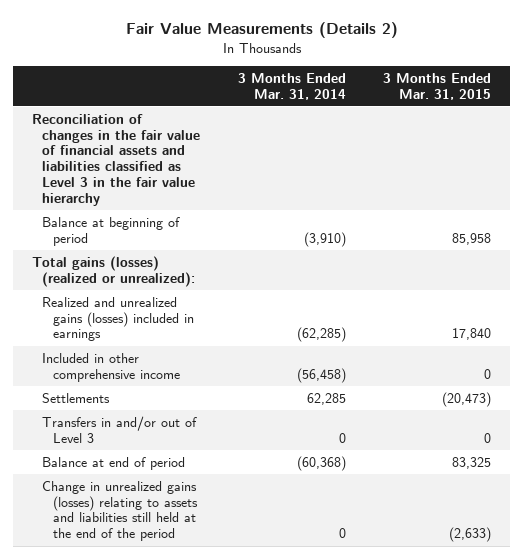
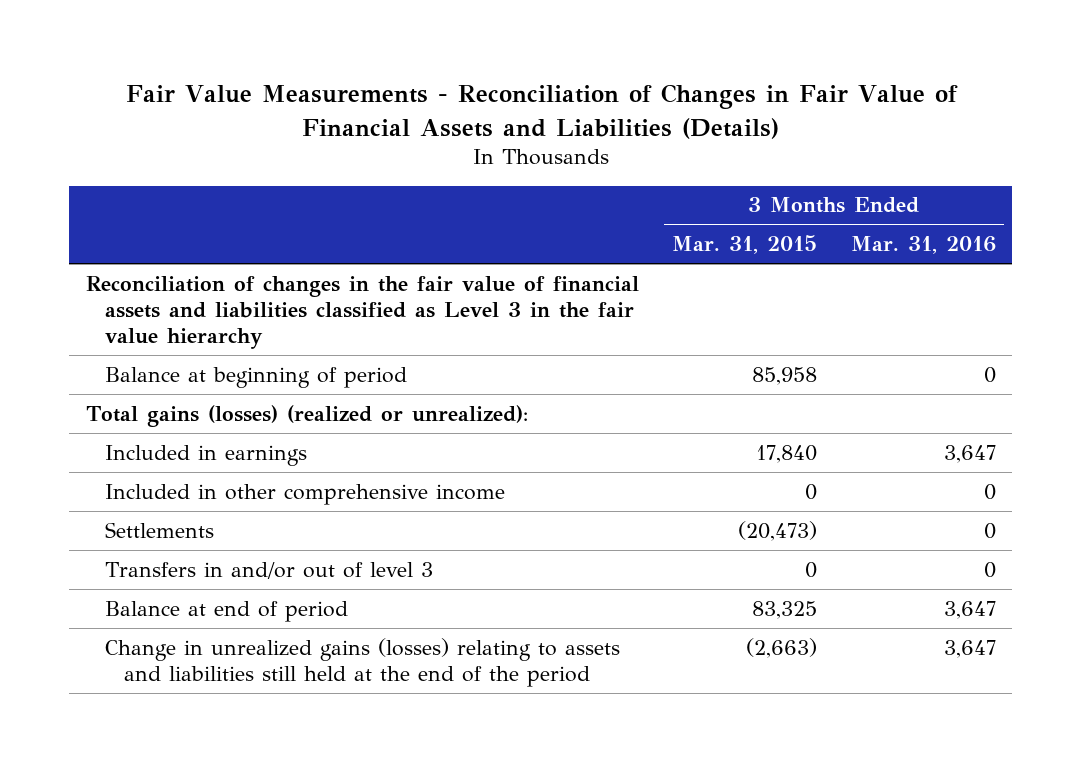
[125,22,398,39] Fair Value Measurements (Details 2) -> [125,84,958,139] Fair Value Measurements - Reconciliation of Changes in Fair Value of Financial Assets and Liabilities (Details)
[237,72,346,100] 3 Months Ended Mar. 31, 2014 -> none
none -> [850,236,996,255] Mar. 31, 2016
[42,296,194,342] Realized and unrealized gains (losses) included in earnings -> [104,444,307,466] Included in earnings
[42,415,198,443] Transfers in and/or out of Level 3 -> [104,561,433,579] Transfers in and/or out of level 3
[449,527,492,543] (2,633) -> [746,637,818,658] (2,663)

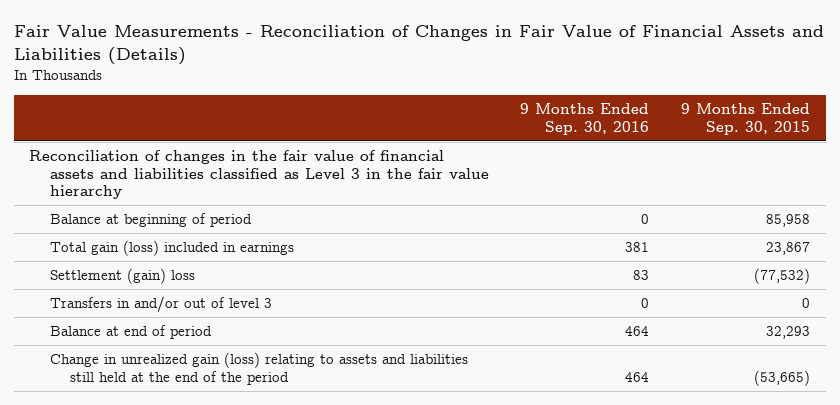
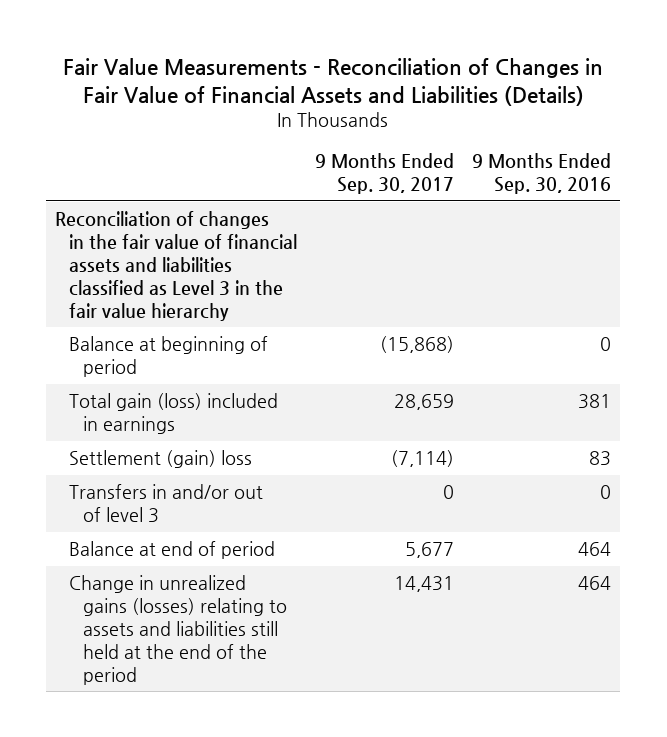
[681,103,811,135] 9 Months Ended Sep. 30, 2015 -> none
none -> [315,152,455,194] 9 Months Ended Sep. 30, 2017
[49,352,468,385] Change in unrealized gain (loss) relating to assets and liabilities still held at the end of the period -> [69,575,287,685] Change in unrealized gains (losses) relating to assets and liabilities still held at the end of the period

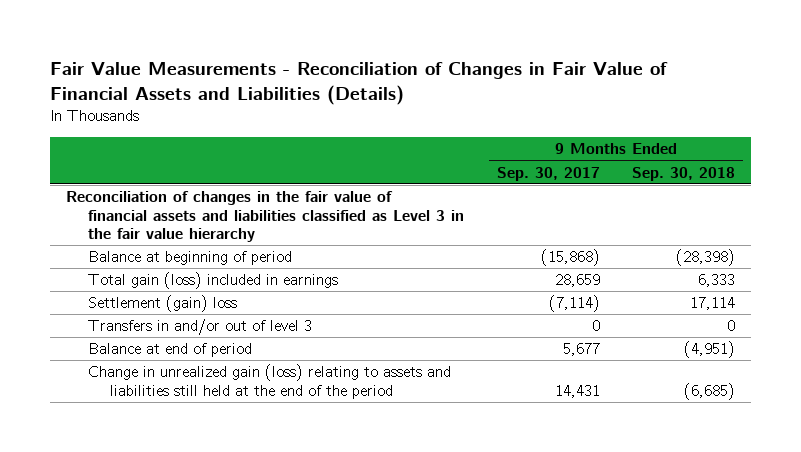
[472,152,612,194] 9 Months Ended Sep. 30, 2016 -> none
none -> [631,166,735,181] Sep. 30, 2018
[69,575,287,685] Change in unrealized gains (losses) relating to assets and liabilities still held at the end of the period -> [88,364,452,399] Change in unrealized gain (loss) relating to assets and liabilities still held at the end of the period

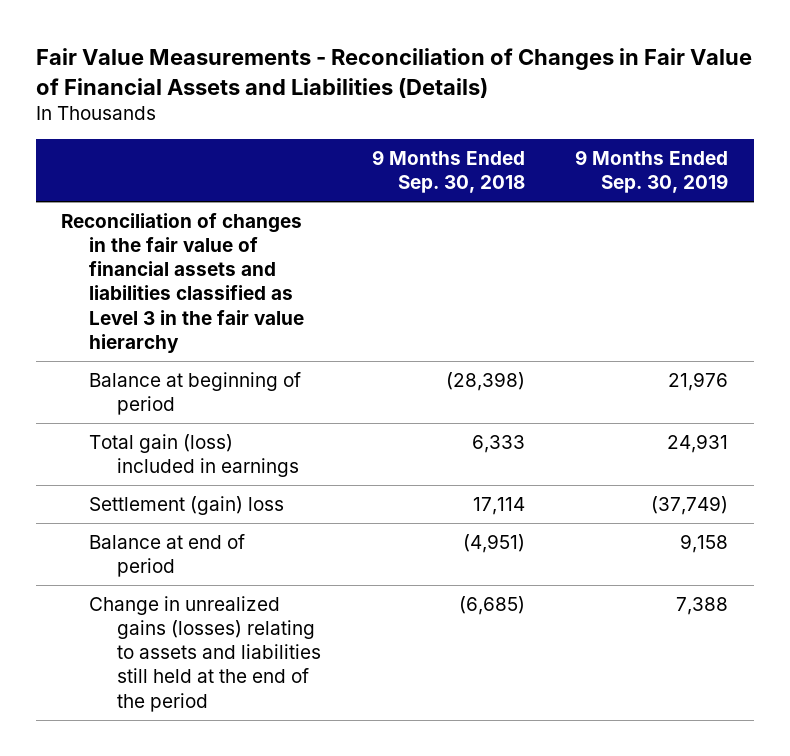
[496,166,600,181] Sep. 30, 2017 -> none
none -> [575,150,729,194] 9 Months Ended Sep. 30, 2019
[88,319,313,336] Transfers in and/or out of level 3 -> none
[88,364,452,399] Change in unrealized gain (loss) relating to assets and liabilities still held at the end of the period -> [89,595,322,712] Change in unrealized gains (losses) relating to assets and liabilities still held at the end of the period

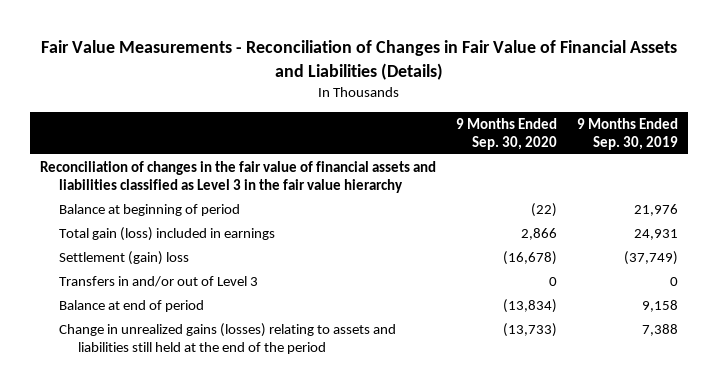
[371,150,525,194] 9 Months Ended Sep. 30, 2018 -> none
none -> [455,118,557,150] 9 Months Ended Sep. 30, 2020
none -> [58,275,258,287] Transfers in and/or out of Level 3

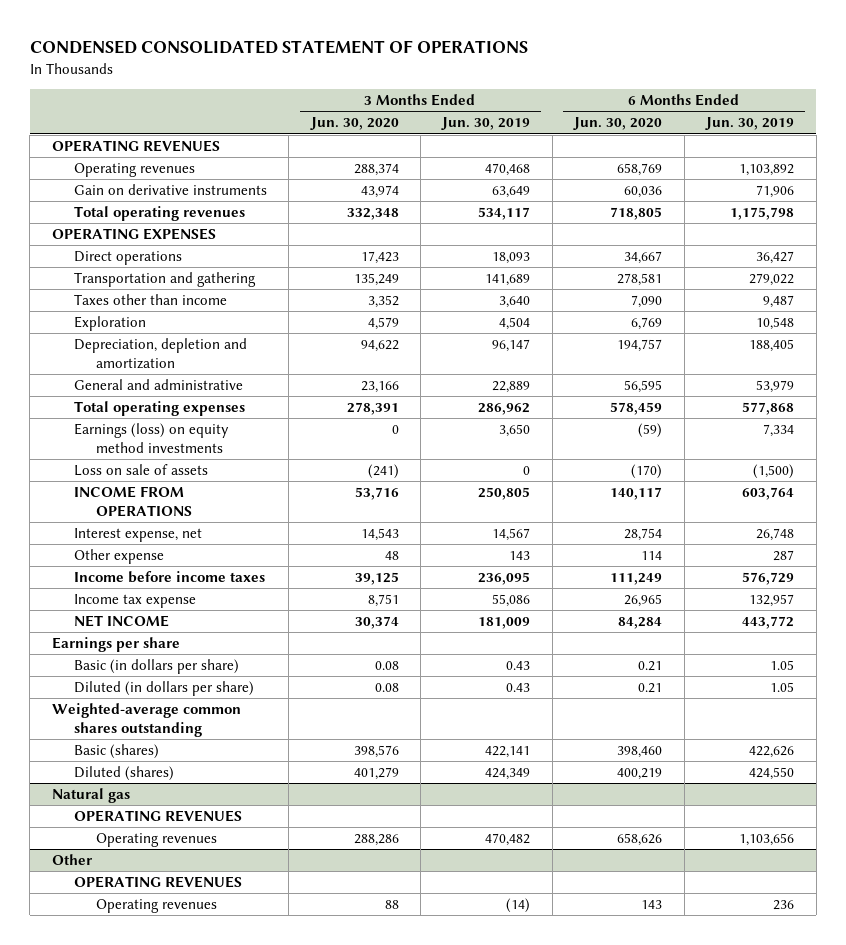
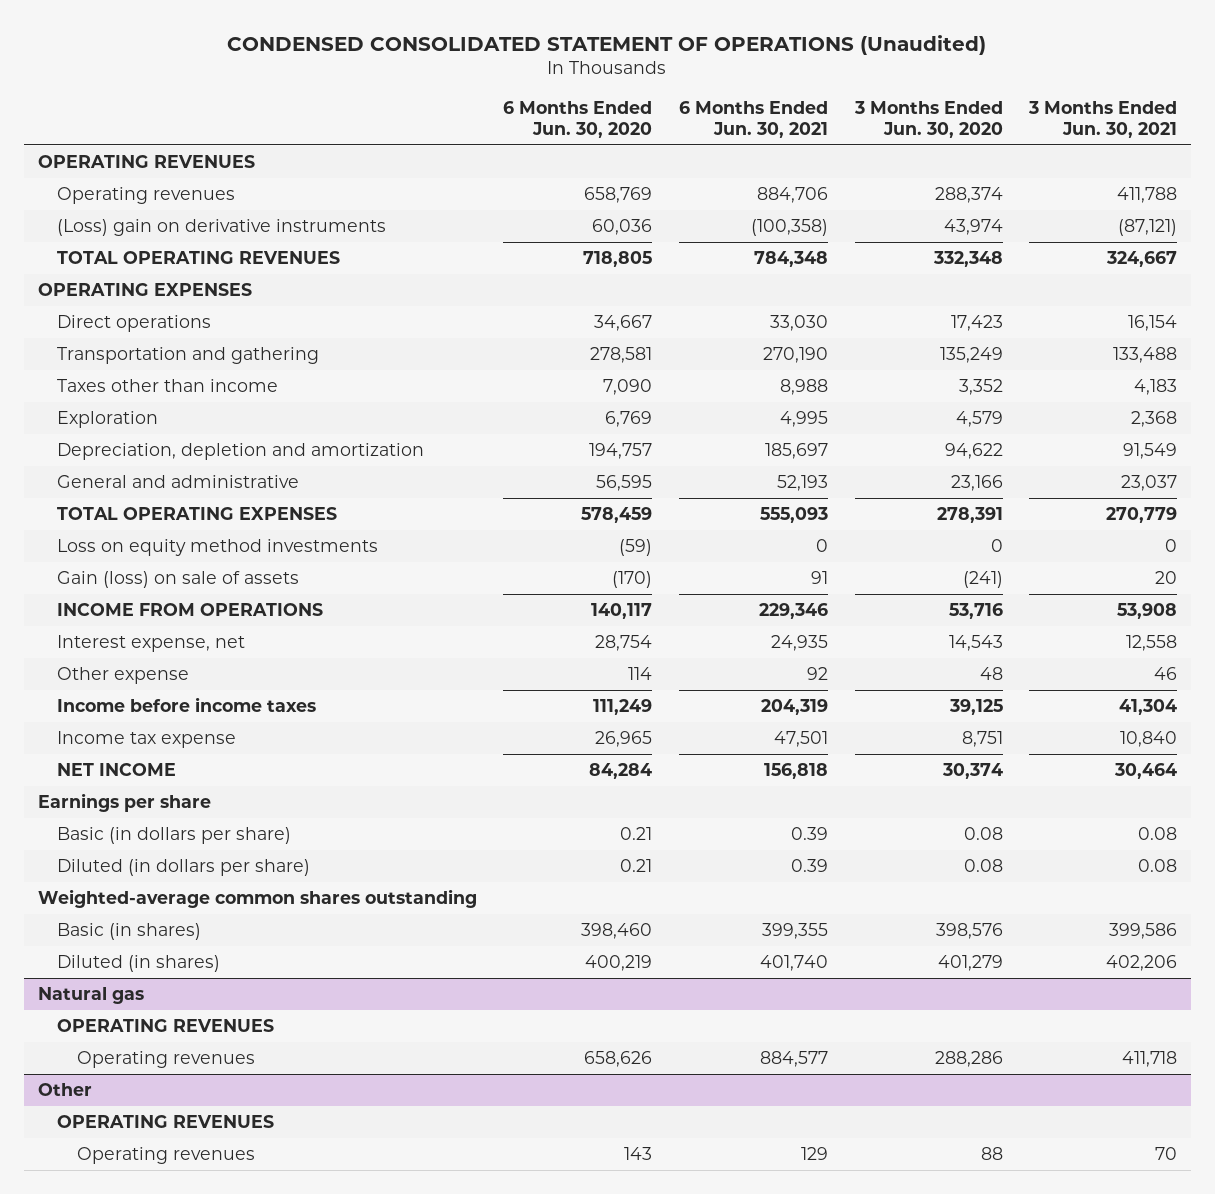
[29,40,528,55] CONDENSED CONSOLIDATED STATEMENT OF OPERATIONS -> [227,35,987,56] CONDENSED CONSOLIDATED STATEMENT OF OPERATIONS (Unaudited)
[441,117,531,131] Jun. 30, 2019 -> none
[705,117,795,131] Jun. 30, 2019 -> none
none -> [678,100,828,138] 6 Months Ended Jun. 30, 2021
none -> [1028,100,1178,138] 3 Months Ended Jun. 30, 2021
[73,184,267,196] Gain on derivative instruments -> [57,218,387,236] (Loss) gain on derivative instruments
[73,206,245,222] Total operating revenues -> [57,250,341,264] TOTAL OPERATING REVENUES
[73,401,245,417] Total operating expenses -> [57,506,338,520] TOTAL OPERATING EXPENSES
[73,423,229,453] Earnings (loss) on equity method investments -> [57,538,379,556] Loss on equity method investments
[73,464,208,477] Loss on sale of assets -> [57,570,300,588] Gain (loss) on sale of assets
[73,744,159,760] Basic (shares) -> [57,922,202,940] Basic (in shares)
[73,766,174,782] Diluted (shares) -> [57,954,221,972] Diluted (in shares)

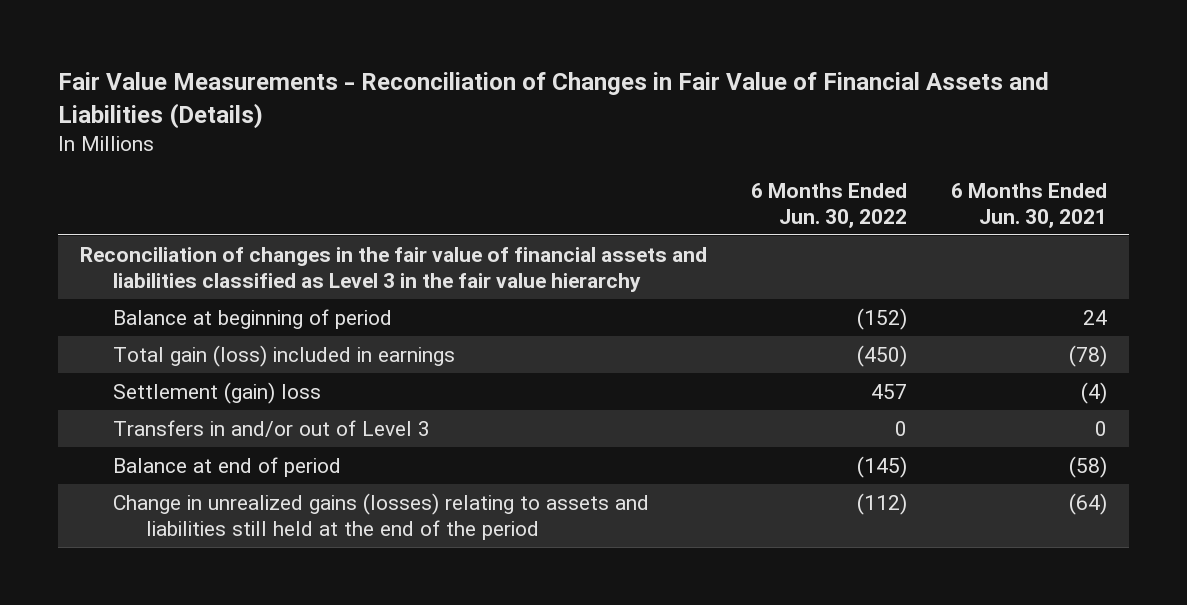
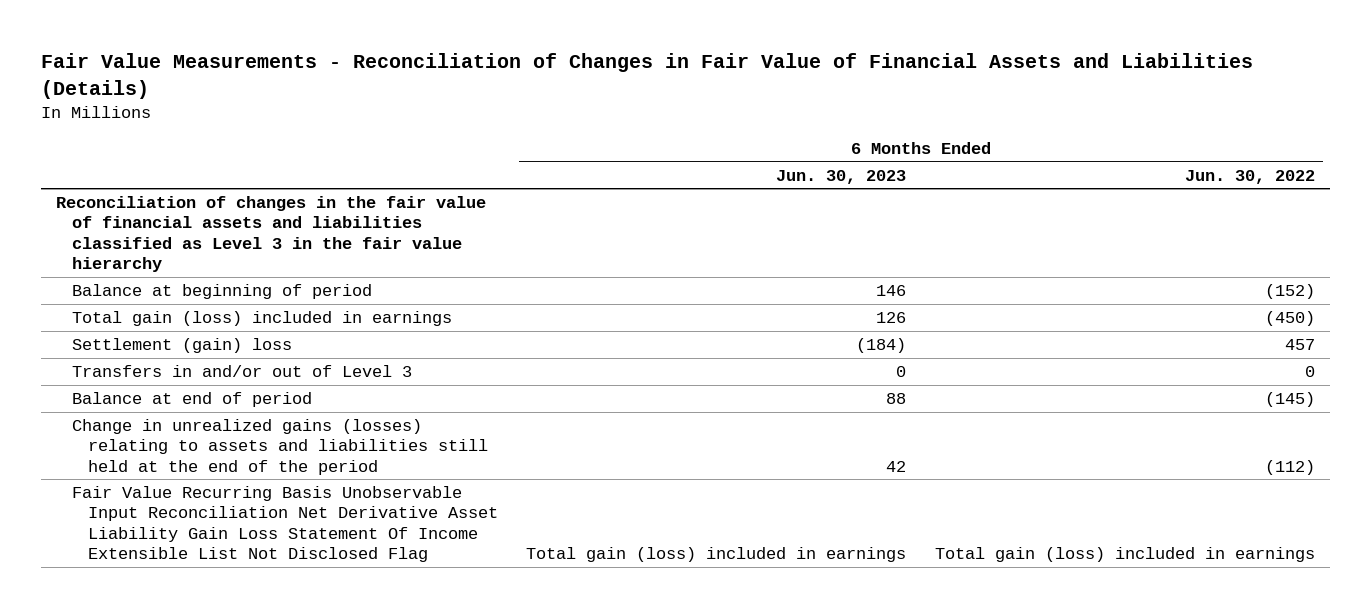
[951,183,1108,228] 6 Months Ended Jun. 30, 2021 -> none
none -> [776,169,907,184] Jun. 30, 2023
none -> [71,485,498,563] Fair Value Recurring Basis Unobservable Input Reconciliation Net Derivative Asset Liability Gain Loss Statement Of Income Extensible List Not Disclosed Flag

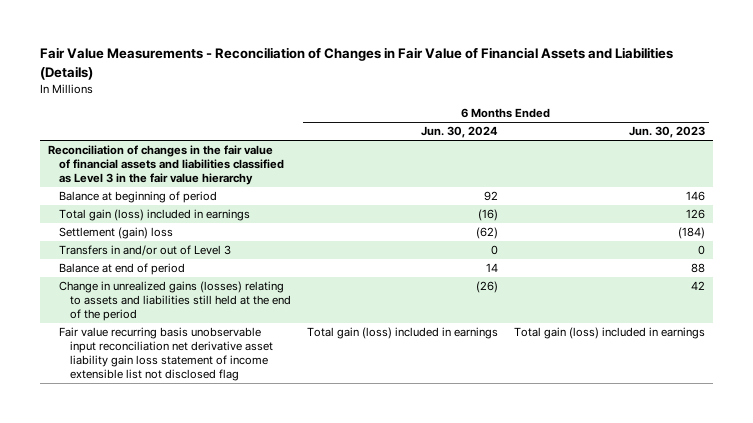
[1185,169,1316,184] Jun. 30, 2022 -> none
none -> [421,126,499,139] Jun. 30, 2024
[71,485,498,563] Fair Value Recurring Basis Unobservable Input Reconciliation Net Derivative Asset Liability Gain Loss Statement Of Income Extensible List Not Disclosed Flag -> [59,327,274,382] Fair value recurring basis unobservable input reconciliation net derivative asset liability gain loss statement of income extensible list not disclosed flag

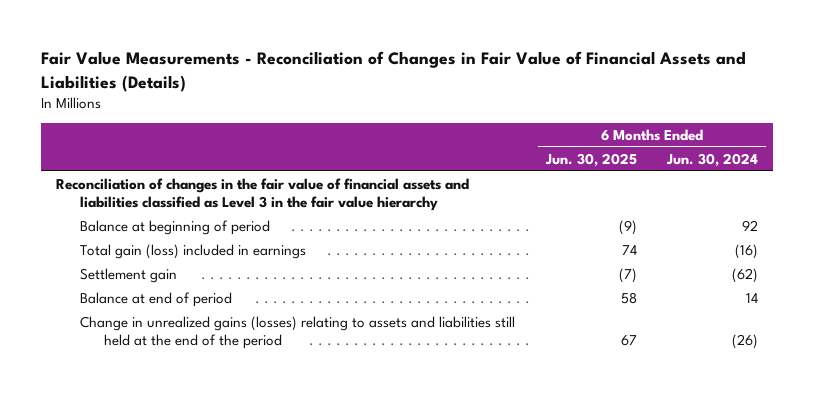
[629,126,706,139] Jun. 30, 2023 -> none
none -> [544,152,637,167] Jun. 30, 2025
[59,245,232,257] Transfers in and/or out of Level 3 -> none
[59,227,174,240] Settlement (gain) loss -> [80,267,178,283] Settlement gain
[59,327,274,382] Fair value recurring basis unobservable input reconciliation net derivative asset liability gain loss statement of income extensible list not disclosed flag -> none

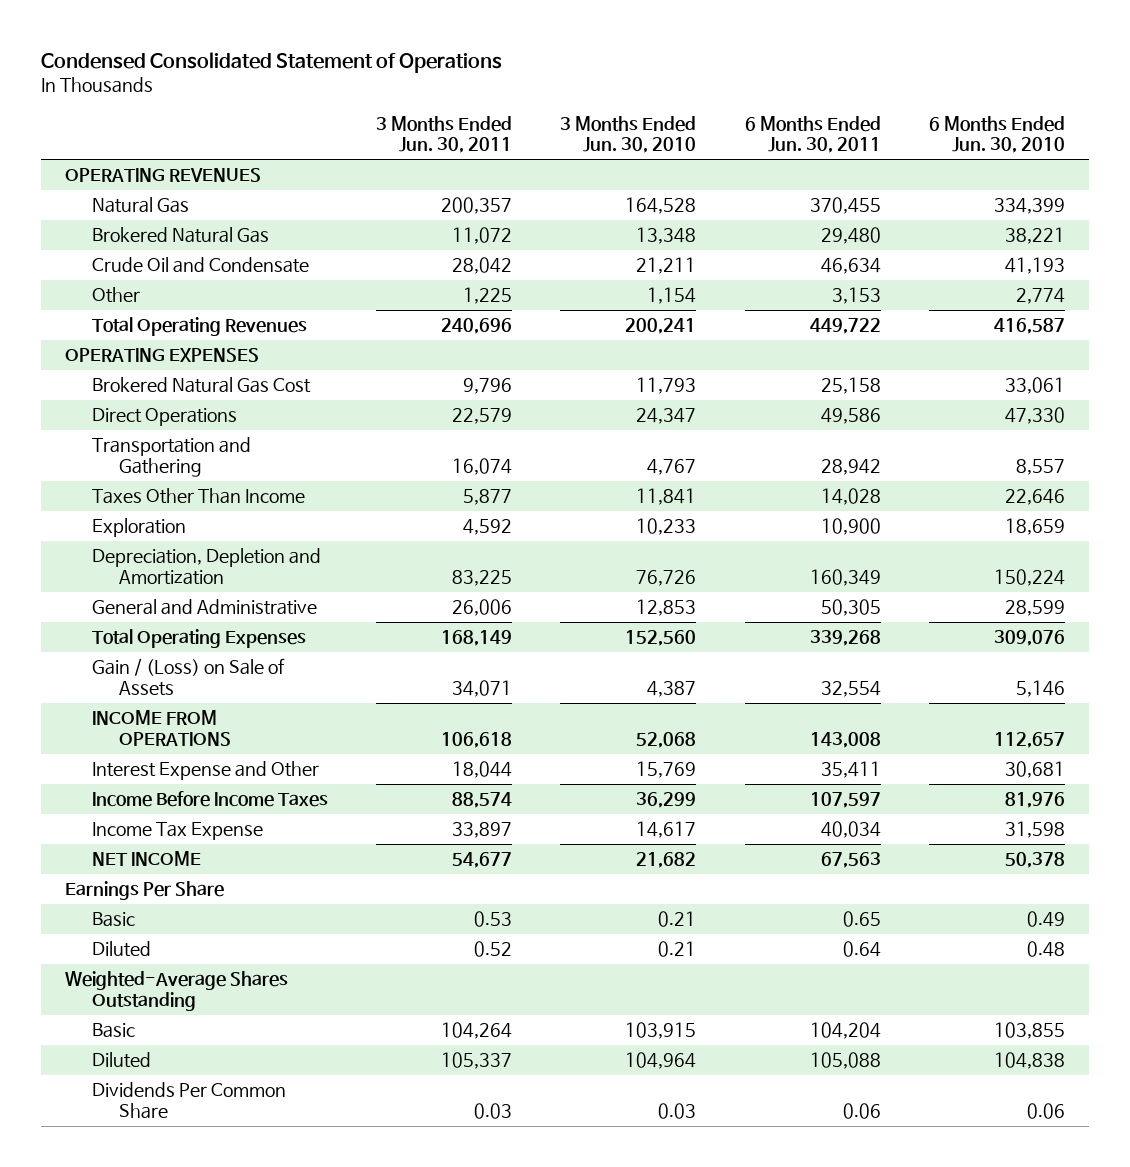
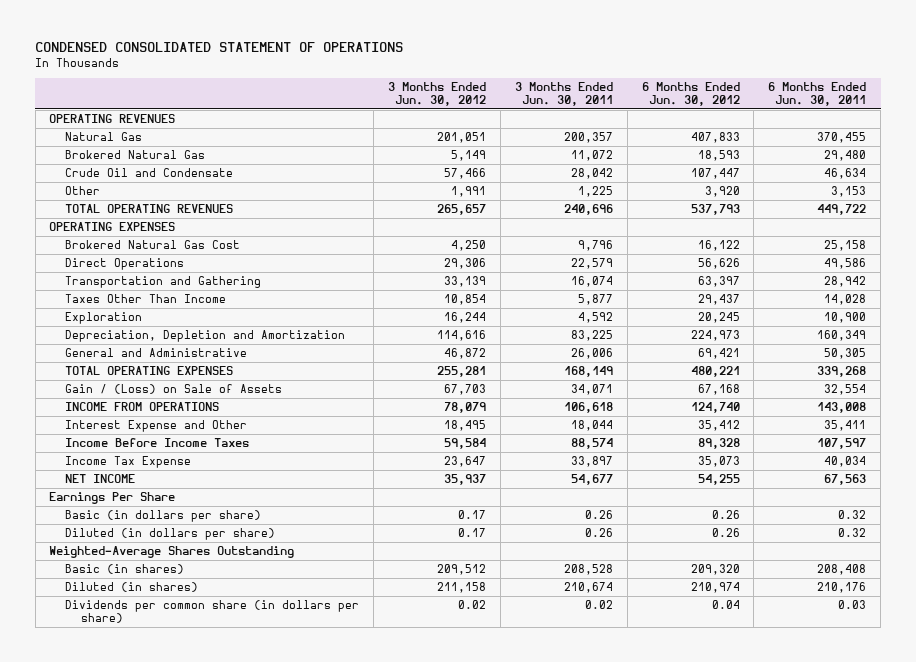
[40,51,502,73] Condensed Consolidated Statement of Operations -> [35,41,404,52] CONDENSED CONSOLIDATED STATEMENT OF OPERATIONS
[560,115,697,154] 3 Months Ended Jun. 30, 2010 -> none
[929,115,1066,154] 6 Months Ended Jun. 30, 2010 -> none
none -> [387,81,486,106] 3 Months Ended Jun. 30, 2012
none -> [641,81,740,106] 6 Months Ended Jun. 30, 2012
[91,317,307,337] Total Operating Revenues -> [65,204,234,214] TOTAL OPERATING REVENUES
[91,629,306,649] Total Operating Expenses -> [65,366,234,376] TOTAL OPERATING EXPENSES
[91,912,135,928] Basic -> [65,510,262,523] Basic (in dollars per share)
[474,911,513,928] 0.53 -> [584,510,613,520] 0.26
[842,911,881,928] 0.65 -> [838,510,867,520] 0.32
[91,941,151,958] Diluted -> [65,528,276,541] Diluted (in dollars per share)
[474,941,513,958] 0.52 -> [584,528,613,538] 0.26
[842,941,881,958] 0.64 -> [838,528,867,538] 0.32
[91,1023,135,1039] Basic -> [65,564,185,575] Basic (in shares)
[441,1022,513,1040] 104,264 -> [563,564,613,576] 208,528
[809,1022,881,1040] 104,204 -> [817,564,867,576] 208,408
[91,1052,151,1069] Diluted -> [65,582,199,593] Diluted (in shares)
[441,1052,513,1070] 105,337 -> [563,582,613,594] 210,674
[809,1052,881,1070] 105,088 -> [817,582,867,594] 210,176
[91,1082,286,1119] Dividends Per Common Share -> [65,600,360,624] Dividends per common share (in dollars per share)
[474,1102,513,1119] 0.03 -> [584,600,613,610] 0.02
[842,1102,881,1119] 0.06 -> [838,600,867,610] 0.03

